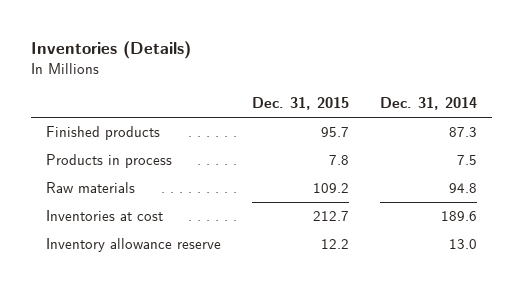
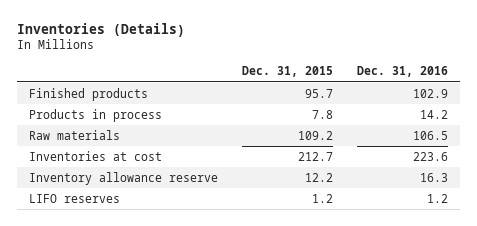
[379,97,477,111] Dec. 31, 2014 -> none
none -> [356,66,448,78] Dec. 31, 2016
none -> [28,193,120,203] LIFO reserves

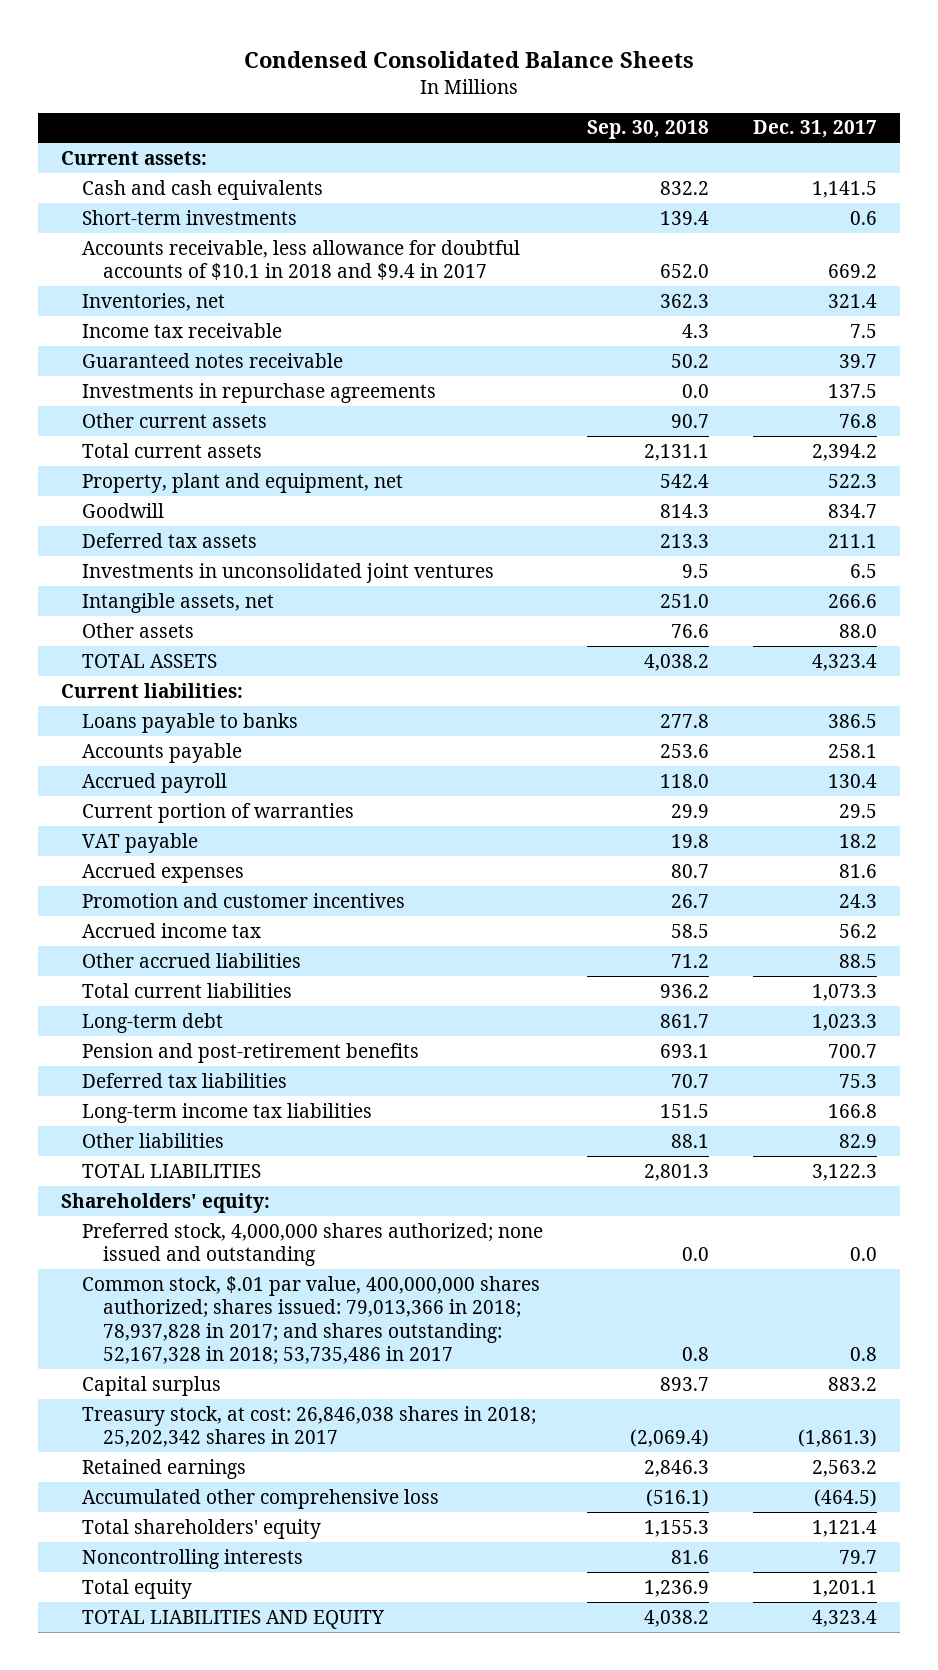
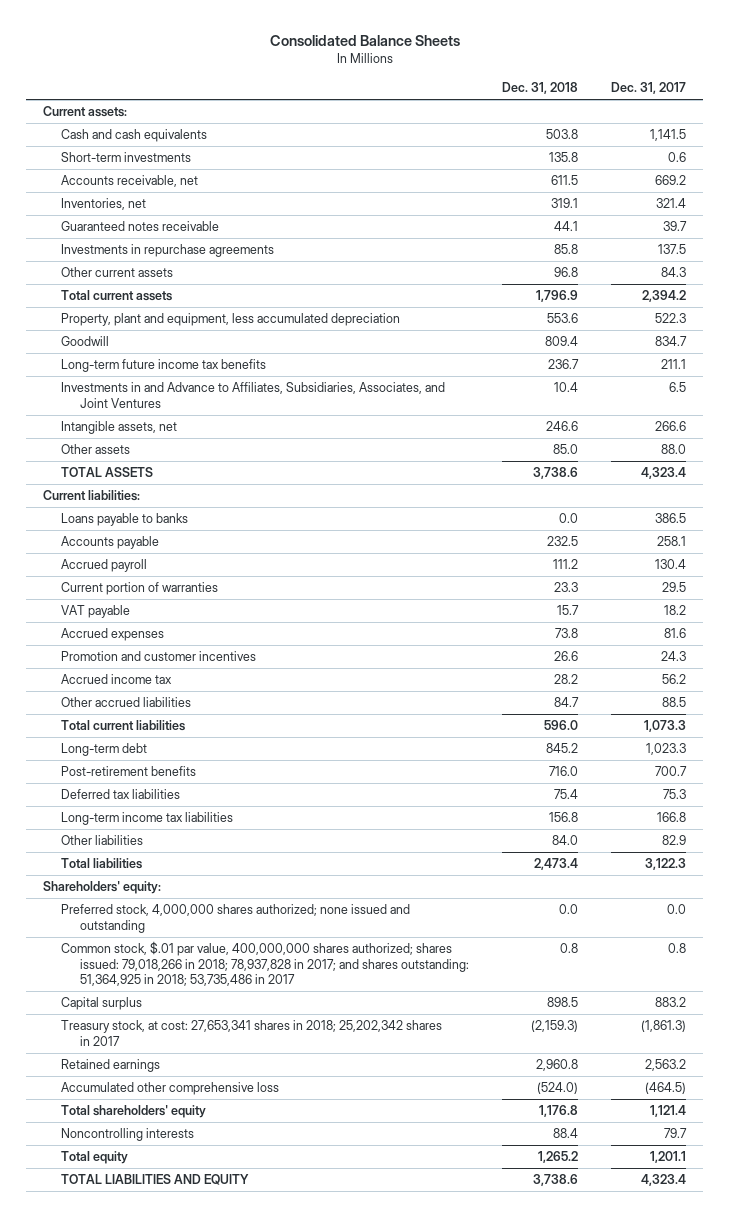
[244,51,695,69] Condensed Consolidated Balance Sheets -> [269,34,460,46] Consolidated Balance Sheets
[587,120,710,140] Sep. 30, 2018 -> none
none -> [502,82,579,95] Dec. 31, 2018
[81,239,520,281] Accounts receivable, less allowance for doubtful accounts of $10.1 in 2018 and $9.4 in 2017 -> [61,175,199,188] Accounts receivable, net
[81,322,282,338] Income tax receivable -> none
[839,413,878,428] 76.8 -> [661,267,687,278] 84.3
[81,472,403,493] Property, plant and equipment, net -> [61,313,401,327] Property, plant and equipment, less accumulated depreciation
[81,532,257,548] Deferred tax assets -> [61,359,267,373] Long-term future income tax benefits
[81,562,494,583] Investments in unconsolidated joint ventures -> [61,382,446,408] Investments in and Advance to Affiliates, Subsidiaries, Associates, and Joint Ventures
[81,1042,419,1063] Pension and post-retirement benefits -> [61,766,197,777] Post-retirement benefits
[81,1163,261,1178] TOTAL LIABILITIES -> [61,858,143,870] Total liabilities
[81,1275,540,1366] Common stock, $.01 par value, 400,000,000 shares authorized; shares issued: 79,013,366 in 2018; 78,937,828 in 2017; and shares outstanding: 52,167,328 in 2018; 53,735,486 in 2017 -> [61,941,469,987] Common stock, $.01 par value, 400,000,000 shares authorized; shares issued: 79,018,266 in 2018; 78,937,828 in 2017; and shares outstanding: 51,364,925 in 2018; 53,735,486 in 2017
[81,1405,536,1448] Treasury stock, at cost: 26,846,038 shares in 2018; 25,202,342 shares in 2017 -> [61,1020,443,1046] Treasury stock, at cost: 27,653,341 shares in 2018; 25,202,342 shares in 2017

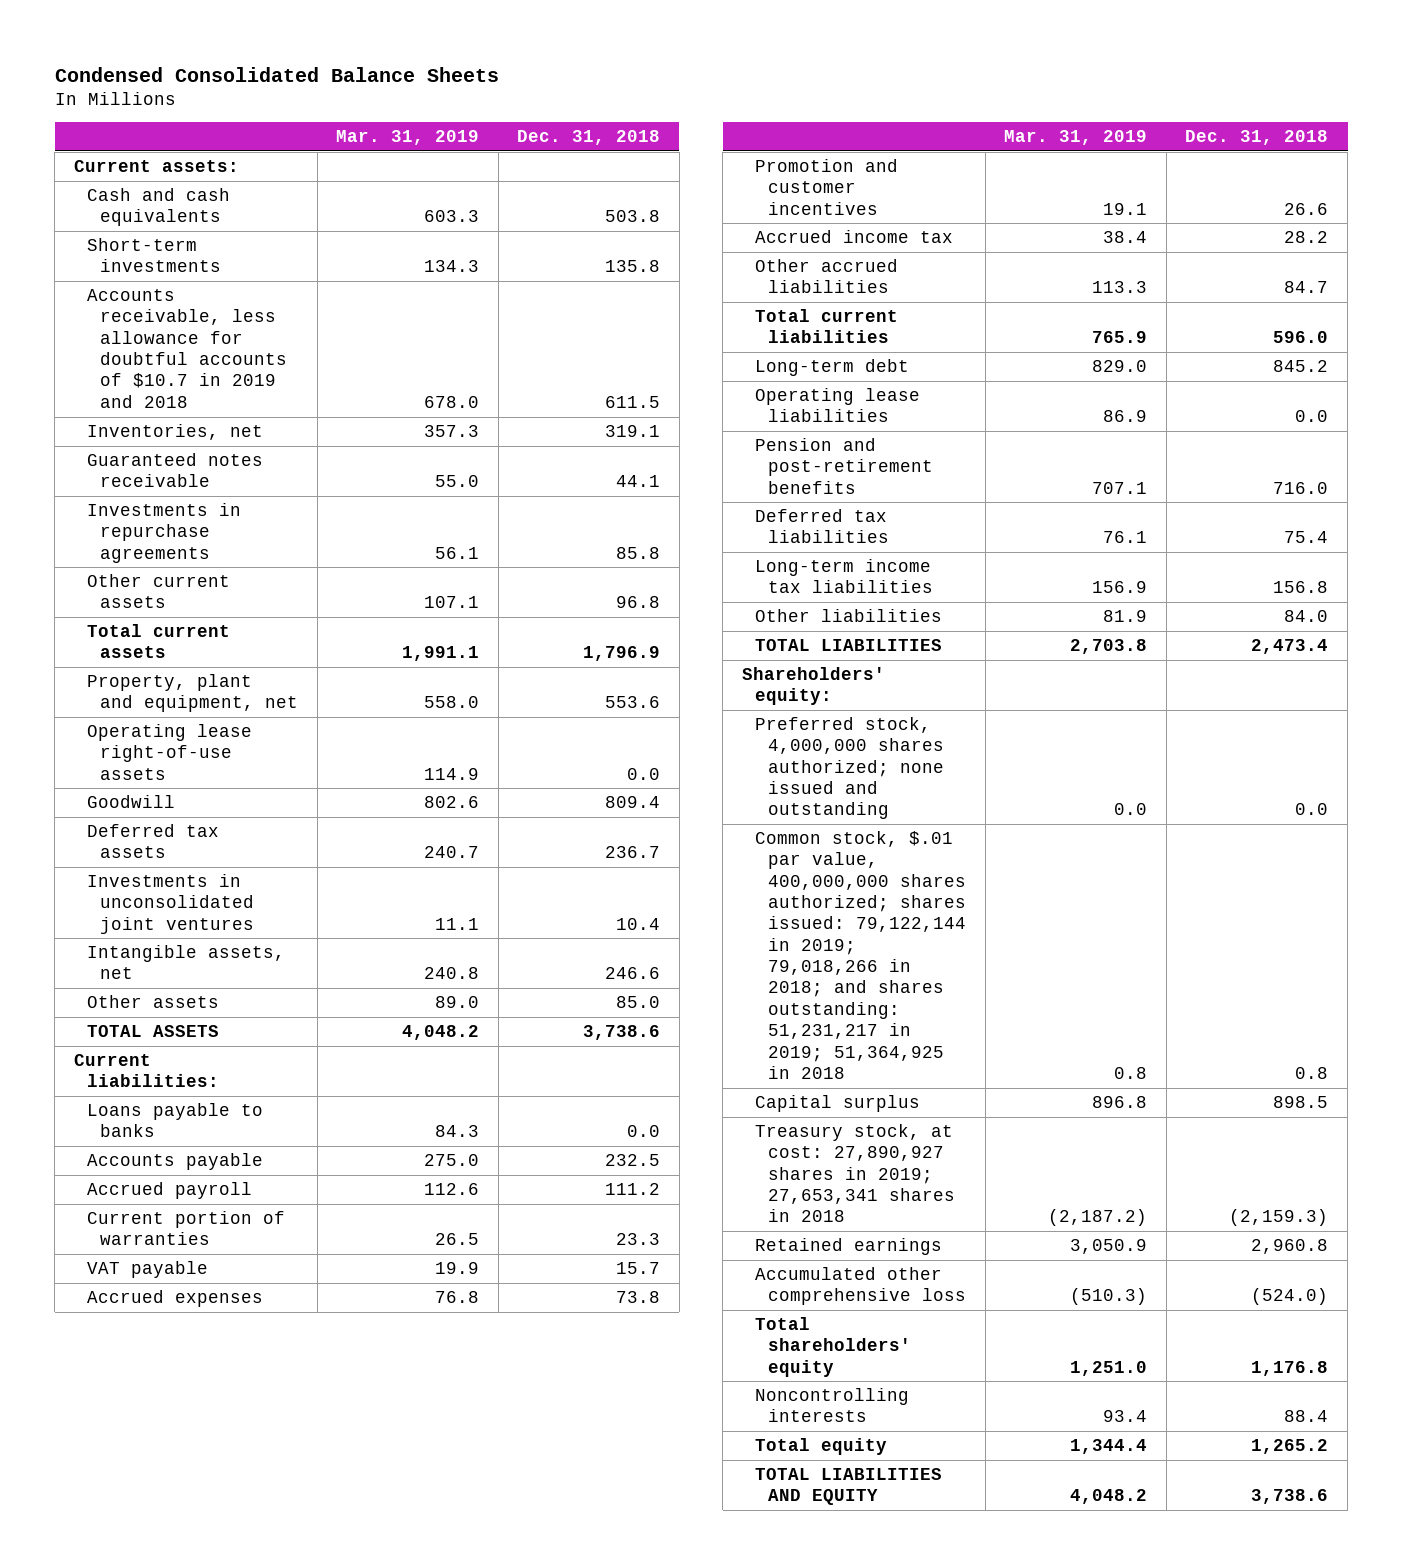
[269,34,460,46] Consolidated Balance Sheets -> [54,66,499,82] Condensed Consolidated Balance Sheets
[611,82,687,95] Dec. 31, 2017 -> none
none -> [336,130,480,146] Mar. 31, 2019
[61,175,199,188] Accounts receivable, net -> [87,289,288,408] Accounts receivable, less allowance for doubtful accounts of $10.7 in 2019 and 2018
[61,313,401,327] Property, plant and equipment, less accumulated depreciation -> [87,674,299,713] Property, plant and equipment, net
none -> [87,724,253,780] Operating lease right-of-use assets
[61,359,267,373] Long-term future income tax benefits -> [87,824,220,859] Deferred tax assets
[61,382,446,408] Investments in and Advance to Affiliates, Subsidiaries, Associates, and Joint Ventures -> [87,874,255,934] Investments in unconsolidated joint ventures
none -> [755,388,921,423] Operating lease liabilities
[61,766,197,777] Post-retirement benefits -> [755,438,934,494] Pension and post-retirement benefits
[61,858,143,870] Total liabilities -> [755,639,943,652] TOTAL LIABILITIES
[61,941,469,987] Common stock, $.01 par value, 400,000,000 shares authorized; shares issued: 79,018,266 in 2018; 78,937,828 in 2017; and shares outstanding: 51,364,925 in 2018; 53,735,486 in 2017 -> [755,831,967,1079] Common stock, $.01 par value, 400,000,000 shares authorized; shares issued: 79,122,144 in 2019; 79,018,266 in 2018; and shares outstanding: 51,231,217 in 2019; 51,364,925 in 2018
[61,1020,443,1046] Treasury stock, at cost: 27,653,341 shares in 2018; 25,202,342 shares in 2017 -> [755,1124,956,1223] Treasury stock, at cost: 27,890,927 shares in 2019; 27,653,341 shares in 2018

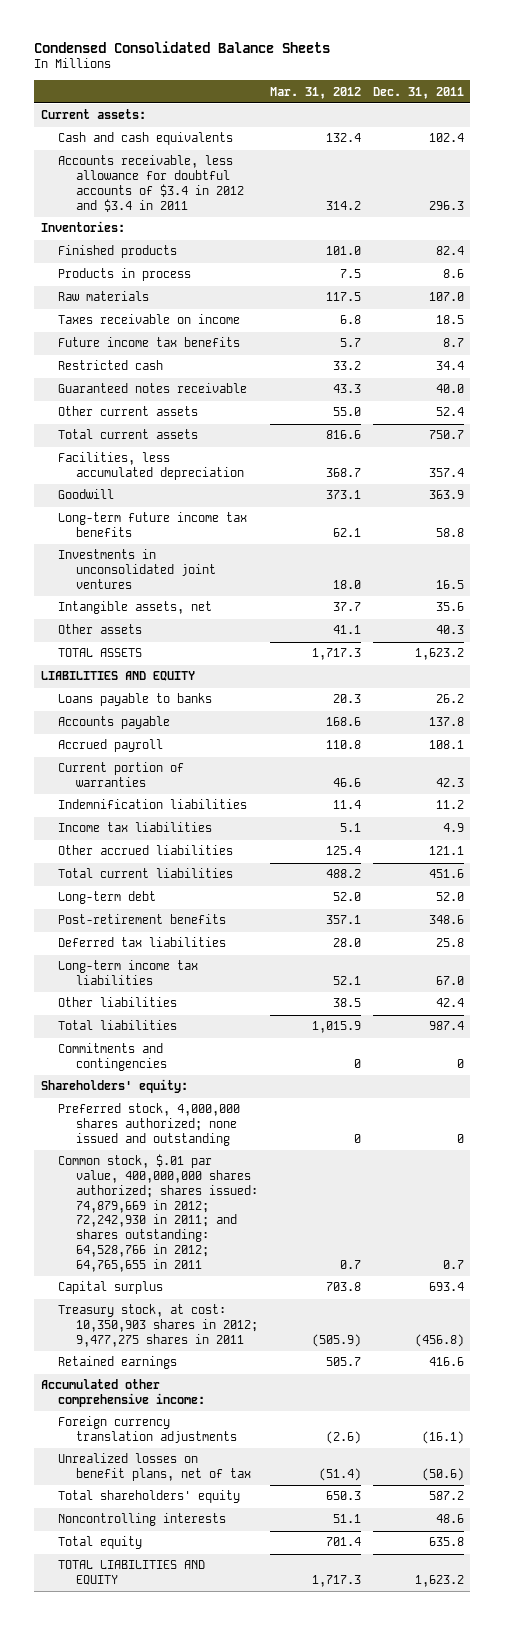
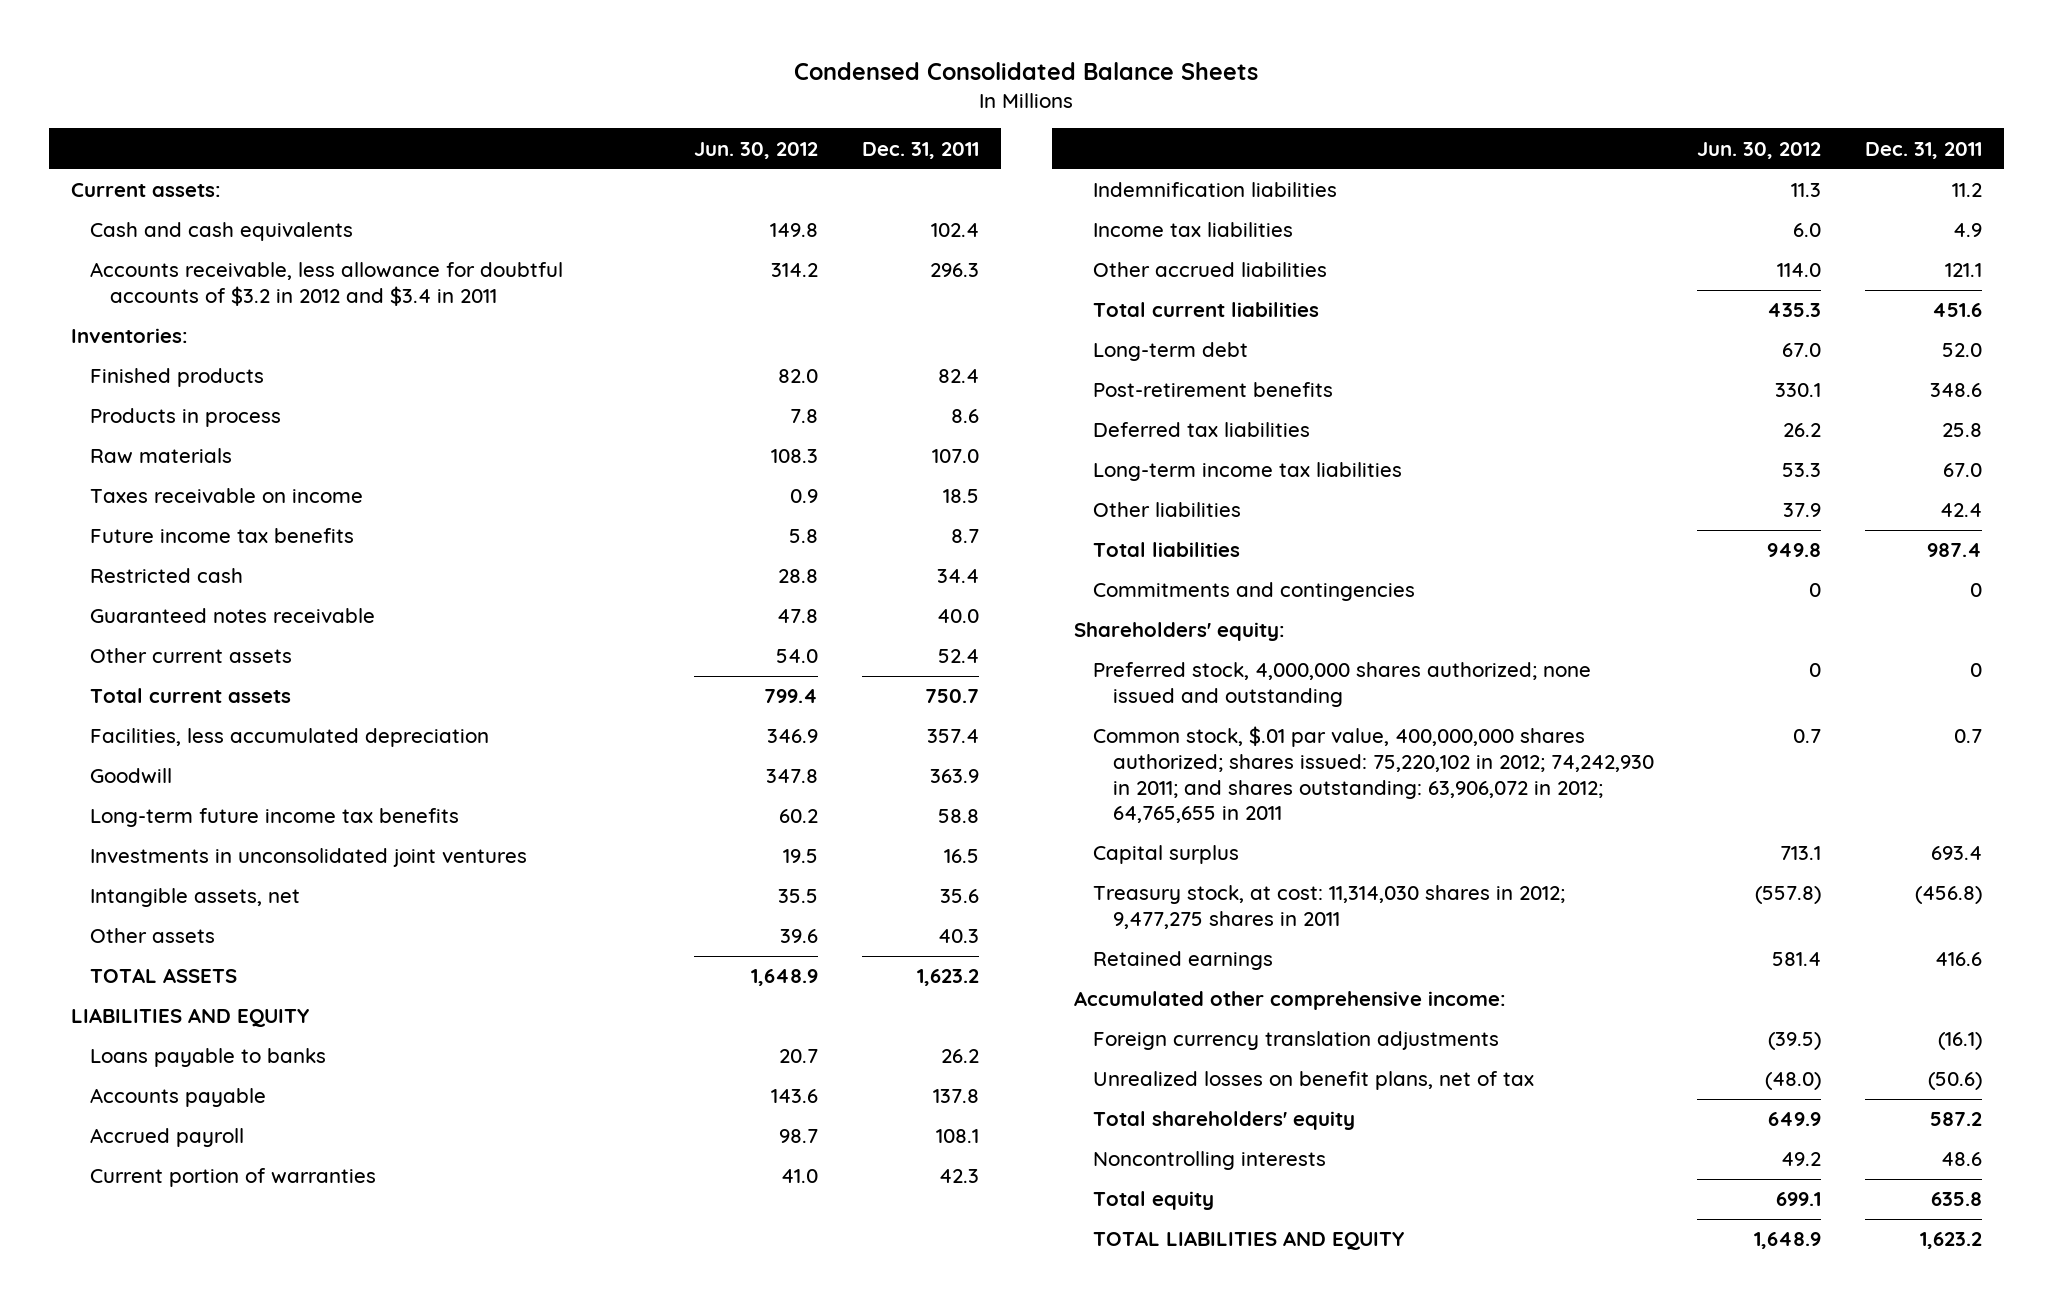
[269,86,361,99] Mar. 31, 2012 -> none
none -> [694,141,819,159] Jun. 30, 2012
[58,155,244,212] Accounts receivable, less allowance for doubtful accounts of $3.4 in 2012 and $3.4 in 2011 -> [90,262,564,307] Accounts receivable, less allowance for doubtful accounts of $3.2 in 2012 and $3.4 in 2011
[58,1154,258,1272] Common stock, $.01 par value, 400,000,000 shares authorized; shares issued: 74,879,669 in 2012; 72,242,930 in 2011; and shares outstanding: 64,528,766 in 2012; 64,765,655 in 2011 -> [1093,726,1654,824] Common stock, $.01 par value, 400,000,000 shares authorized; shares issued: 75,220,102 in 2012; 74,242,930 in 2011; and shares outstanding: 63,906,072 in 2012; 64,765,655 in 2011
[58,1304,258,1347] Treasury stock, at cost: 10,350,903 shares in 2012; 9,477,275 shares in 2011 -> [1093,885,1566,930] Treasury stock, at cost: 11,314,030 shares in 2012; 9,477,275 shares in 2011

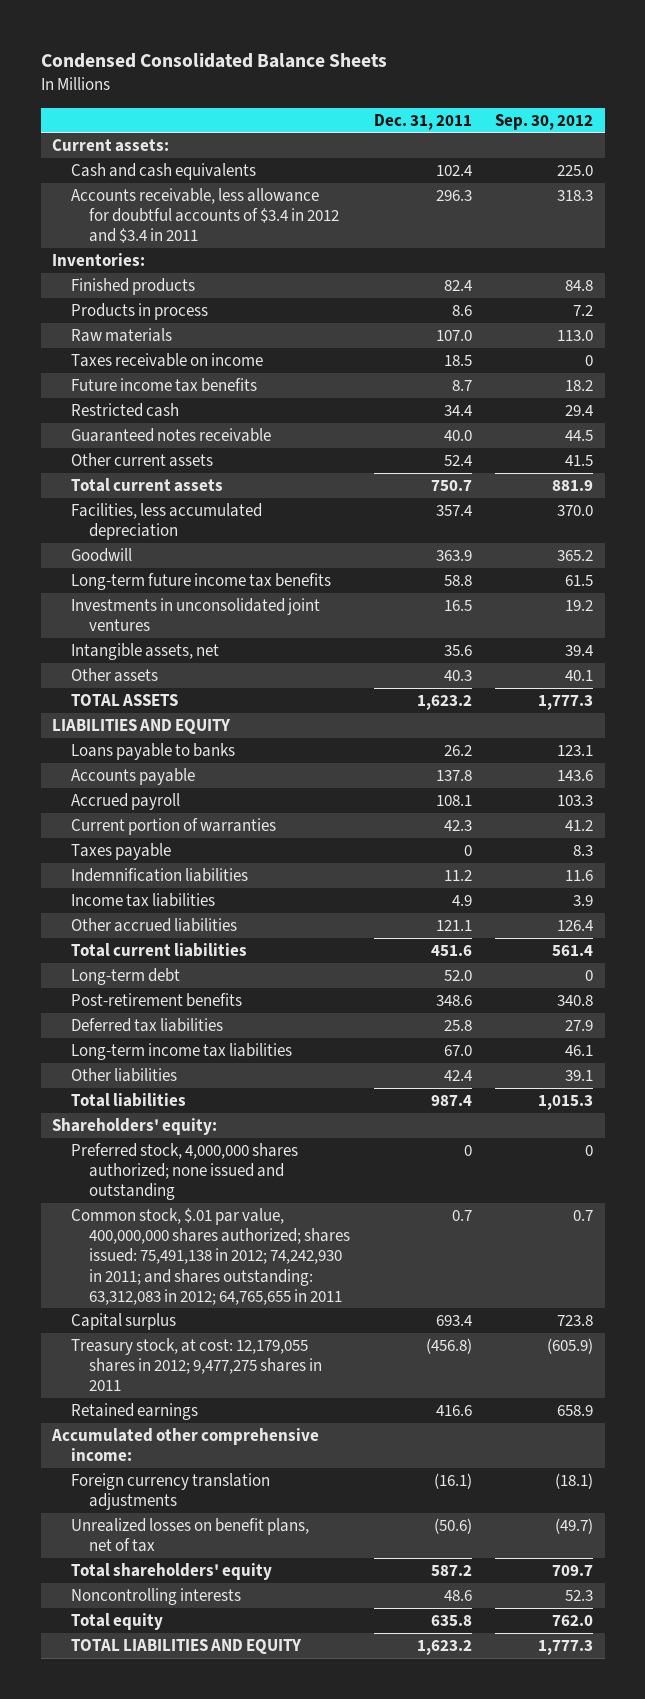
[694,141,819,159] Jun. 30, 2012 -> none
none -> [494,113,593,130] Sep. 30, 2012
[90,262,564,307] Accounts receivable, less allowance for doubtful accounts of $3.2 in 2012 and $3.4 in 2011 -> [70,187,340,244] Accounts receivable, less allowance for doubtful accounts of $3.4 in 2012 and $3.4 in 2011
none -> [70,842,171,860] Taxes payable
[1093,582,1416,602] Commitments and contingencies -> none
[1093,726,1654,824] Common stock, $.01 par value, 400,000,000 shares authorized; shares issued: 75,220,102 in 2012; 74,242,930 in 2011; and shares outstanding: 63,906,072 in 2012; 64,765,655 in 2011 -> [70,1207,351,1305] Common stock, $.01 par value, 400,000,000 shares authorized; shares issued: 75,491,138 in 2012; 74,242,930 in 2011; and shares outstanding: 63,312,083 in 2012; 64,765,655 in 2011
[1093,885,1566,930] Treasury stock, at cost: 11,314,030 shares in 2012; 9,477,275 shares in 2011 -> [70,1337,323,1392] Treasury stock, at cost: 12,179,055 shares in 2012; 9,477,275 shares in 2011

